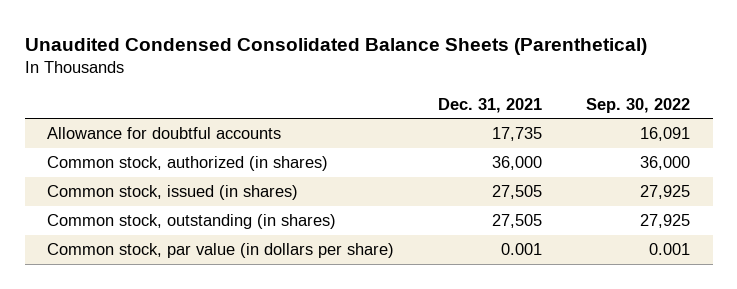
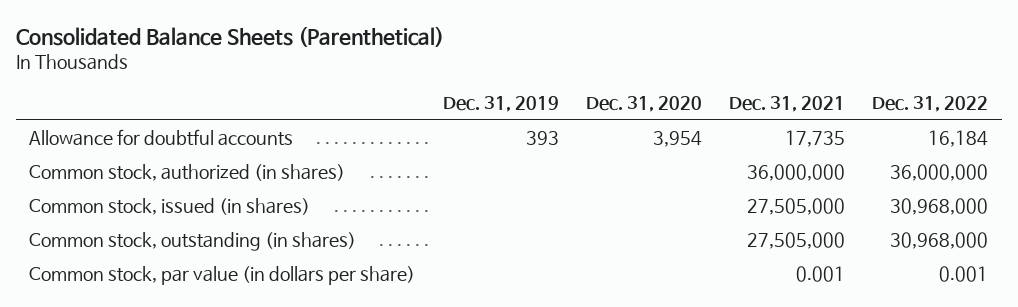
[24,37,647,55] Unaudited Condensed Consolidated Balance Sheets (Parenthetical) -> [15,25,444,47] Consolidated Balance Sheets (Parenthetical)
[586,97,691,113] Sep. 30, 2022 -> none
none -> [442,96,559,113] Dec. 31, 2019
none -> [585,96,702,113] Dec. 31, 2020
none -> [872,96,989,113] Dec. 31, 2022
[492,156,543,171] 36,000 -> [747,164,846,182] 36,000,000
[492,185,543,200] 27,505 -> [747,198,846,216] 27,505,000
[492,214,543,229] 27,505 -> [747,232,846,250] 27,505,000

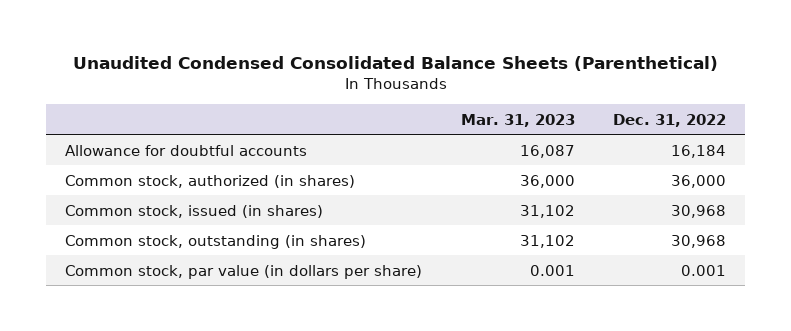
[15,25,444,47] Consolidated Balance Sheets (Parenthetical) -> [72,56,718,72] Unaudited Condensed Consolidated Balance Sheets (Parenthetical)
[442,96,559,113] Dec. 31, 2019 -> none
[585,96,702,113] Dec. 31, 2020 -> none
[729,96,846,113] Dec. 31, 2021 -> none
none -> [460,113,575,127] Mar. 31, 2023
[890,164,989,182] 36,000,000 -> [670,174,726,188] 36,000
[890,198,989,216] 30,968,000 -> [670,204,726,218] 30,968
[890,232,989,250] 30,968,000 -> [670,234,726,248] 30,968

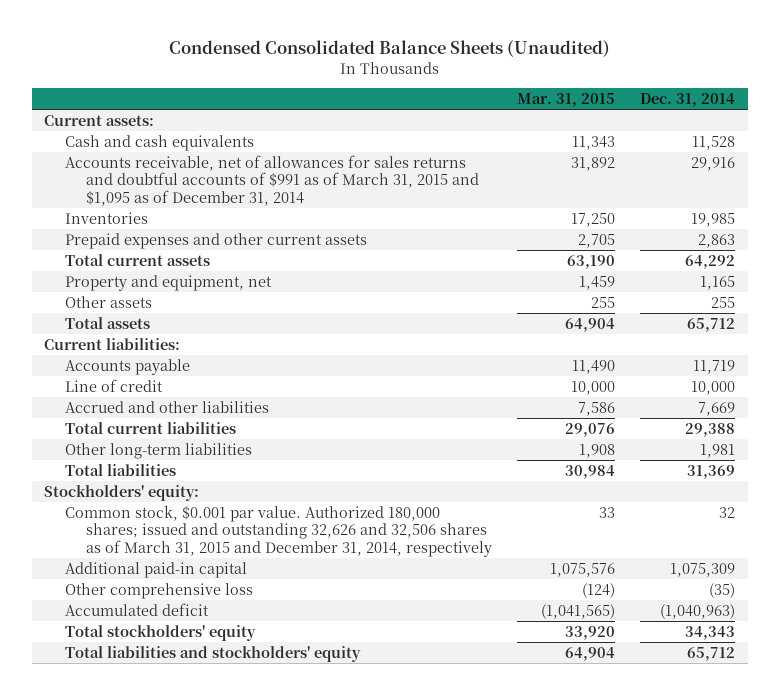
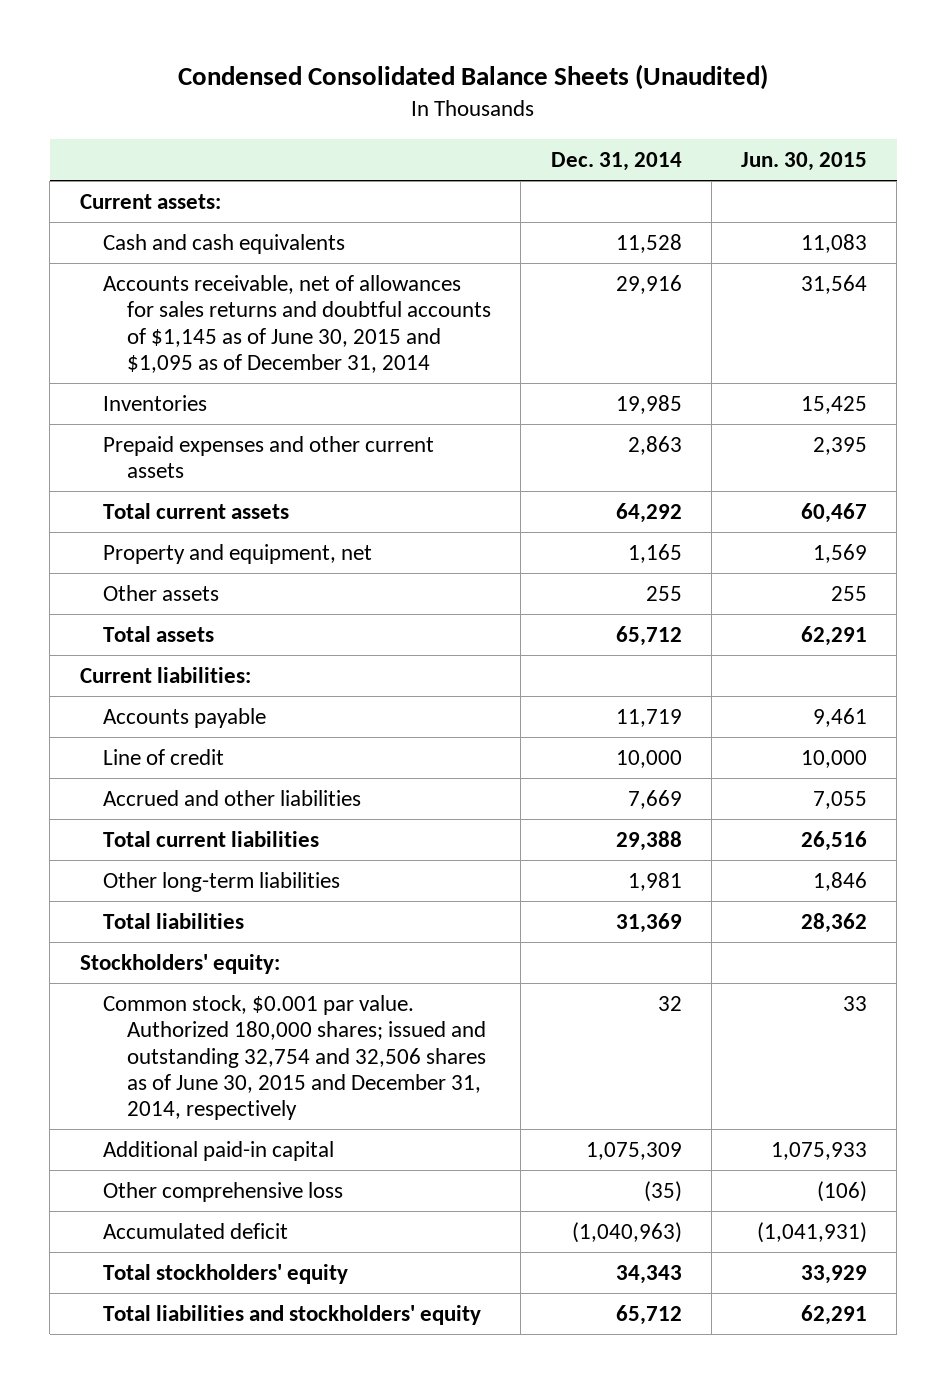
[517,92,616,107] Mar. 31, 2015 -> none
none -> [741,152,868,172] Jun. 30, 2015
[65,154,480,206] Accounts receivable, net of allowances for sales returns and doubtful accounts of $991 as of March 31, 2015 and $1,095 as of December 31, 2014 -> [103,274,491,373] Accounts receivable, net of allowances for sales returns and doubtful accounts of $1,145 as of June 30, 2015 and $1,095 as of December 31, 2014
[65,504,493,557] Common stock, $0.001 par value. Authorized 180,000 shares; issued and outstanding 32,626 and 32,506 shares as of March 31, 2015 and December 31, 2014, respectively -> [103,994,486,1121] Common stock, $0.001 par value. Authorized 180,000 shares; issued and outstanding 32,754 and 32,506 shares as of June 30, 2015 and December 31, 2014, respectively

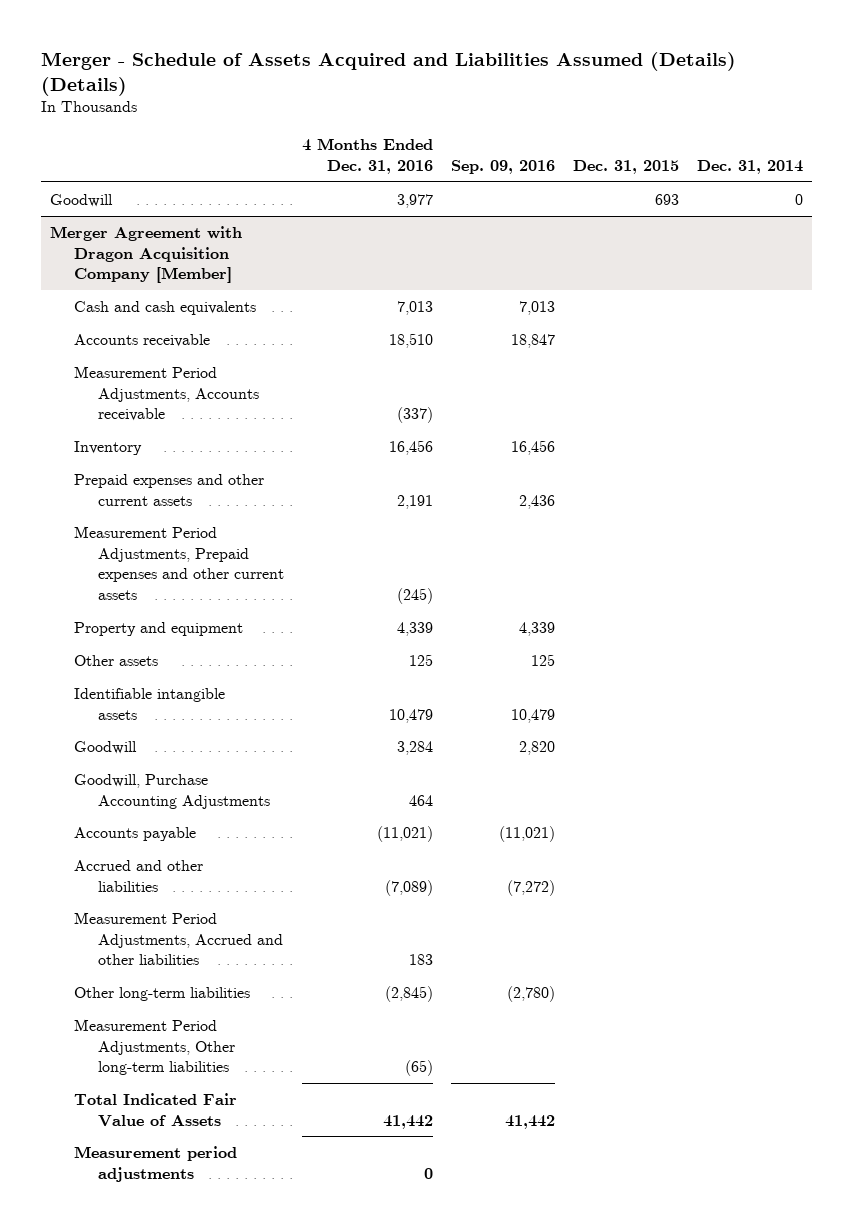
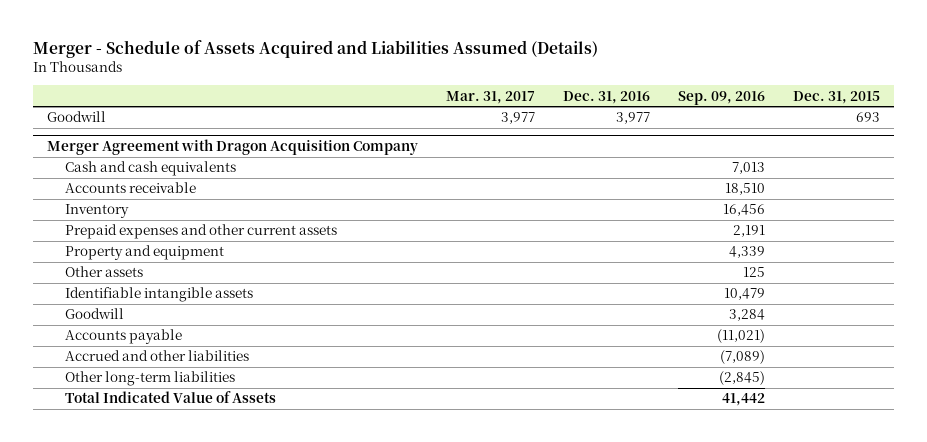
[41,52,737,96] Merger - Schedule of Assets Acquired and Liabilities Assumed (Details) (Details) -> [33,39,599,58] Merger - Schedule of Assets Acquired and Liabilities Assumed (Details)
[302,138,434,174] 4 Months Ended Dec. 31, 2016 -> none
[697,159,804,174] Dec. 31, 2014 -> none
none -> [446,90,536,104] Mar. 31, 2017
none -> [563,90,651,104] Dec. 31, 2016
[50,225,243,284] Merger Agreement with Dragon Acquisition Company [Member] -> [47,139,419,156] Merger Agreement with Dragon Acquisition Company
[74,365,259,422] Measurement Period Adjustments, Accounts receivable -> none
[511,333,556,348] 18,847 -> [724,183,765,196] 18,510
[74,525,284,600] Measurement Period Adjustments, Prepaid expenses and other current assets -> none
[519,494,556,509] 2,436 -> [732,225,765,238] 2,191
[74,773,270,809] Goodwill, Purchase Accounting Adjustments -> none
[519,740,556,755] 2,820 -> [728,309,765,322] 3,284
[74,911,283,966] Measurement Period Adjustments, Accrued and other liabilities -> none
[74,1018,235,1076] Measurement Period Adjustments, Other long-term liabilities -> none
[74,1145,238,1182] Measurement period adjustments -> none
[507,879,556,896] (7,272) -> [719,350,765,365] (7,089)
[507,985,556,1002] (2,780) -> [718,371,765,386] (2,845)
[74,1092,238,1127] Total Indicated Fair Value of Assets -> [65,391,277,404] Total Indicated Value of Assets

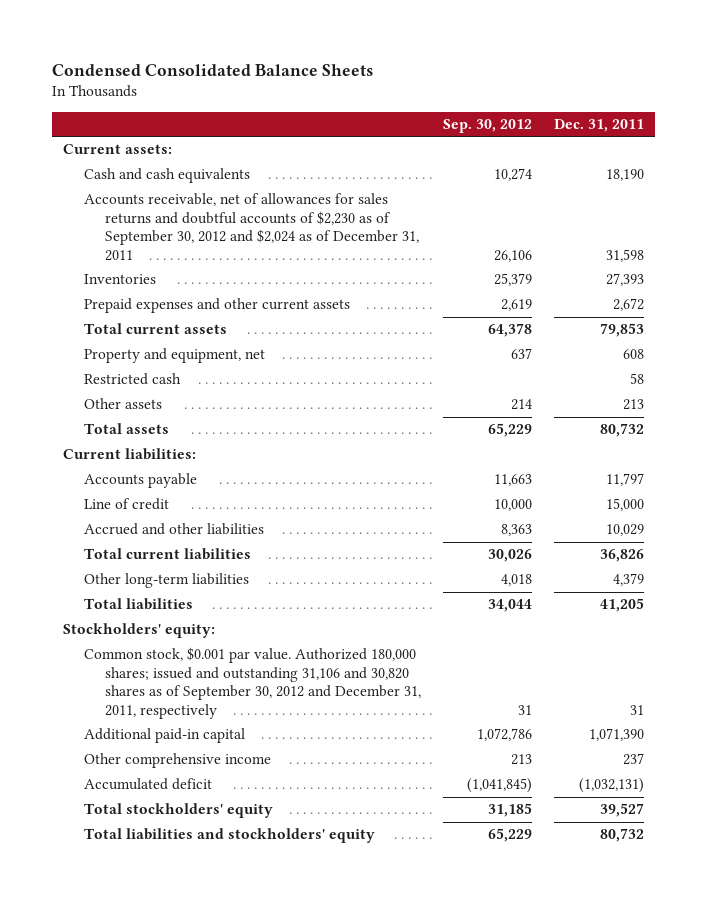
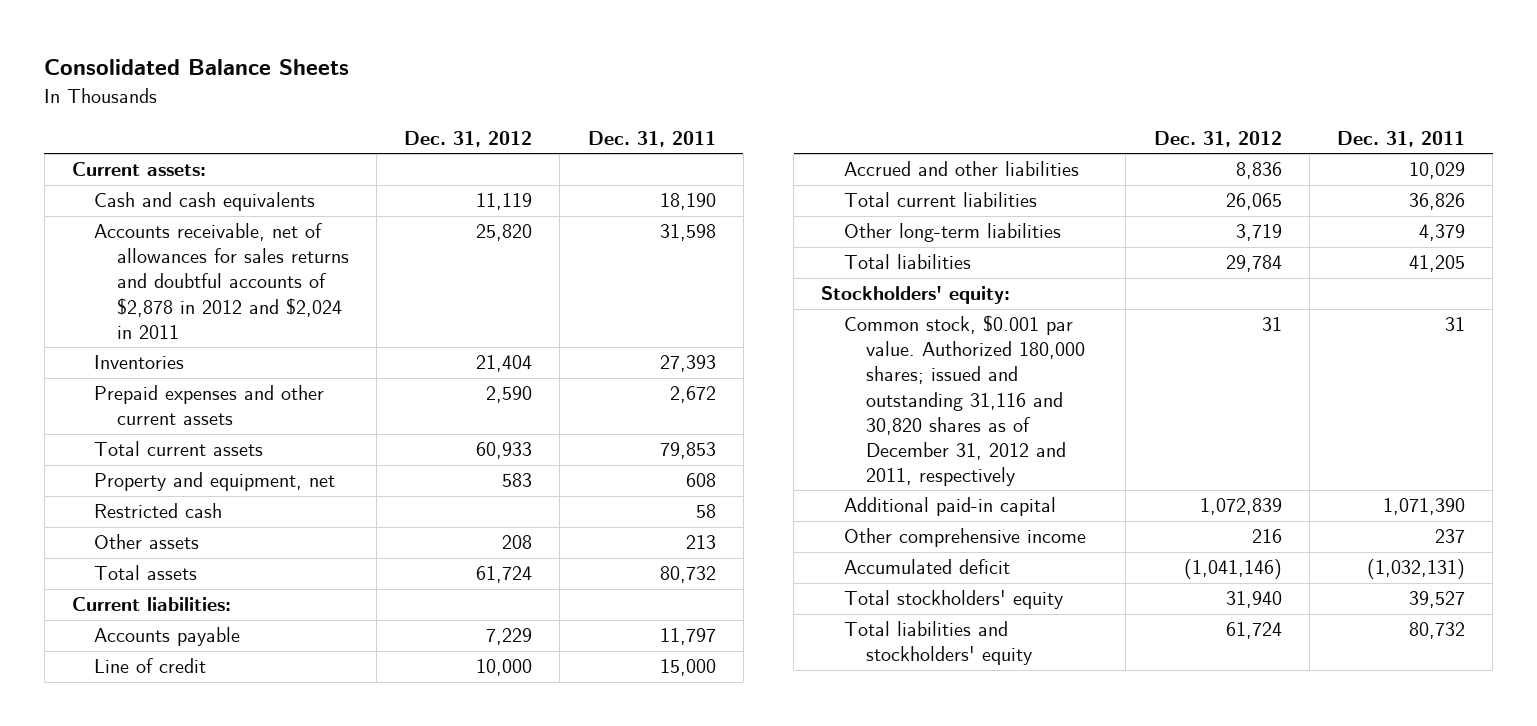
[51,63,373,76] Condensed Consolidated Balance Sheets -> [44,59,350,76] Consolidated Balance Sheets
[442,119,532,134] Sep. 30, 2012 -> none
none -> [404,131,533,148] Dec. 31, 2012
[83,193,419,261] Accounts receivable, net of allowances for sales returns and doubtful accounts of $2,230 as of September 30, 2012 and $2,024 as of December 31, 2011 -> [94,223,349,339] Accounts receivable, net of allowances for sales returns and doubtful accounts of $2,878 in 2012 and $2,024 in 2011
[83,647,421,719] Common stock, $0.001 par value. Authorized 180,000 shares; issued and outstanding 31,106 and 30,820 shares as of September 30, 2012 and December 31, 2011, respectively -> [843,315,1086,486] Common stock, $0.001 par value. Authorized 180,000 shares; issued and outstanding 31,116 and 30,820 shares as of December 31, 2012 and 2011, respectively

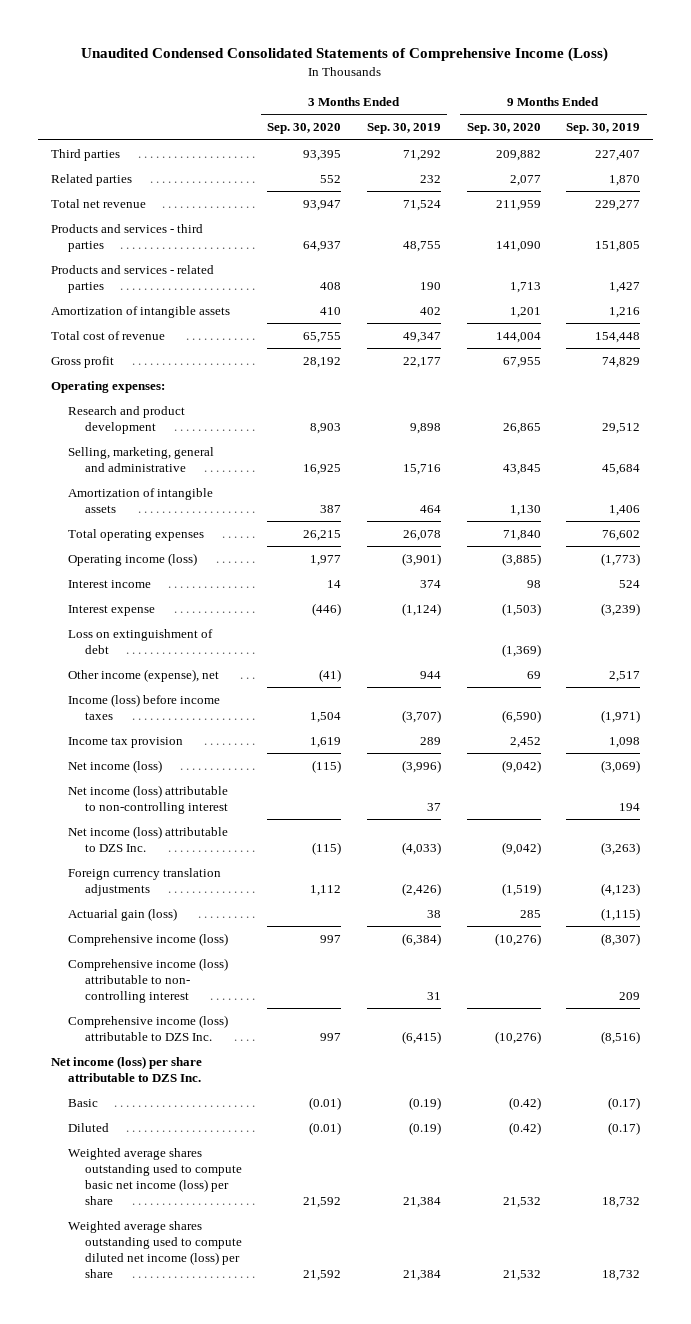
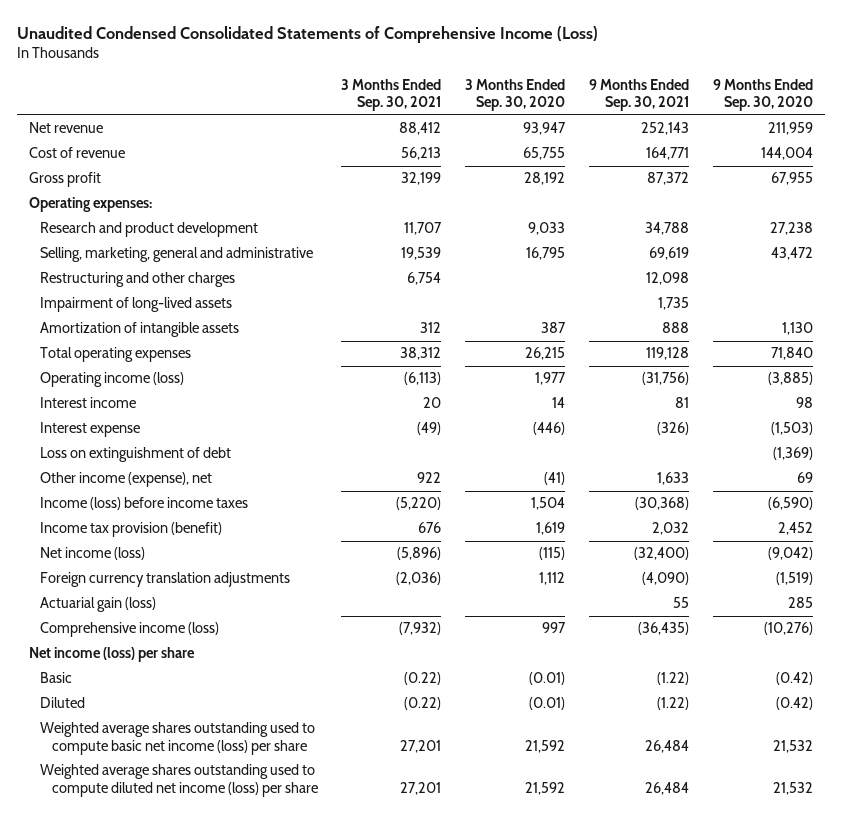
[366,123,441,135] Sep. 30, 2019 -> none
[566,123,641,135] Sep. 30, 2019 -> none
none -> [341,79,442,112] 3 Months Ended Sep. 30, 2021
none -> [588,79,689,112] 9 Months Ended Sep. 30, 2021
[50,148,120,161] Third parties -> none
[50,173,132,186] Related parties -> none
[50,223,203,252] Products and services - third parties -> none
[50,264,214,293] Products and services - related parties -> none
[50,305,230,318] Amortization of intangible assets -> none
[50,198,146,208] Total net revenue -> [28,122,103,134] Net revenue
[50,330,165,340] Total cost of revenue -> [28,147,125,159] Cost of revenue
[310,422,342,434] 8,903 -> [528,222,566,236] 9,033
[502,422,541,434] 26,865 -> [769,222,813,236] 27,238
[303,463,342,475] 16,925 -> [526,247,566,261] 16,795
[502,463,541,475] 43,845 -> [770,247,813,261] 43,472
none -> [40,272,236,288] Restructuring and other charges
none -> [40,297,233,313] Impairment of long-lived assets
[67,736,183,748] Income tax provision -> [40,522,223,538] Income tax provision (benefit)
[67,784,228,814] Net income (loss) attributable to non-controlling interest -> none
[67,825,228,852] Net income (loss) attributable to DZS Inc. -> none
[67,957,228,1003] Comprehensive income (loss) attributable to non- controlling interest -> none
[67,1014,228,1041] Comprehensive income (loss) attributable to DZS Inc. -> none
[50,1055,202,1082] Net income (loss) per share attributable to DZS Inc. -> [28,647,195,663] Net income (loss) per share

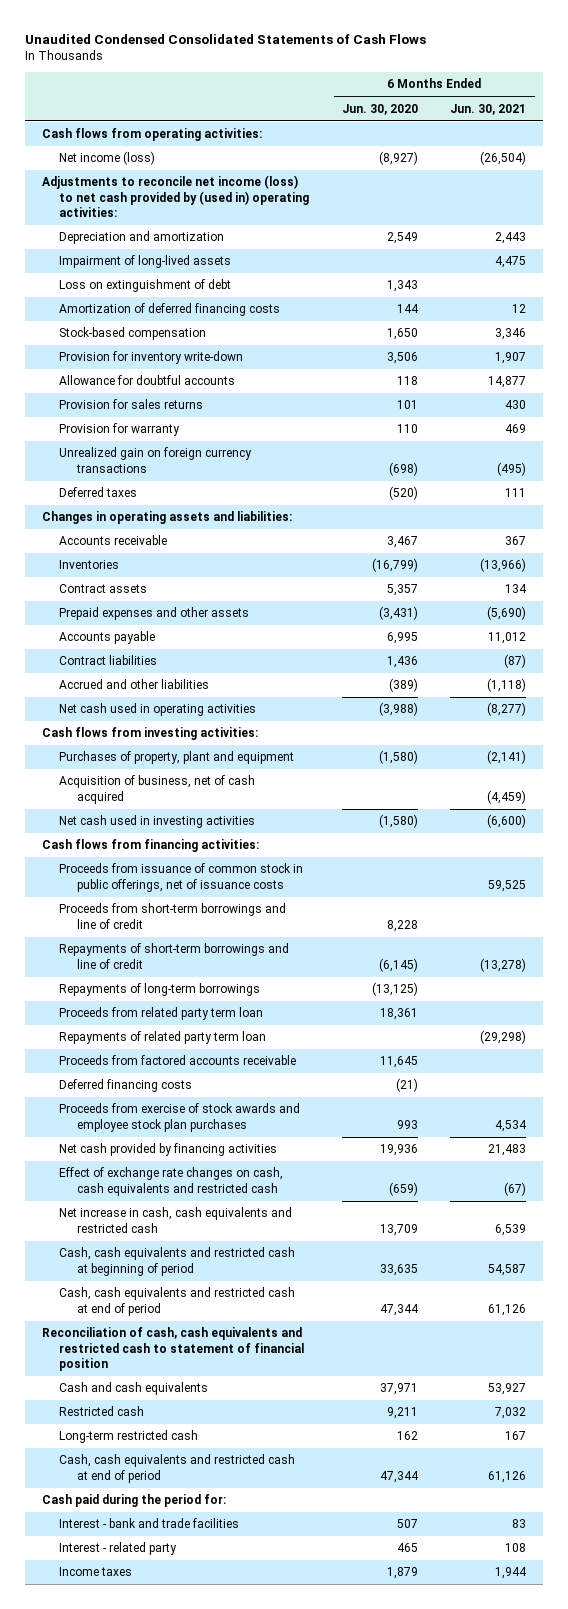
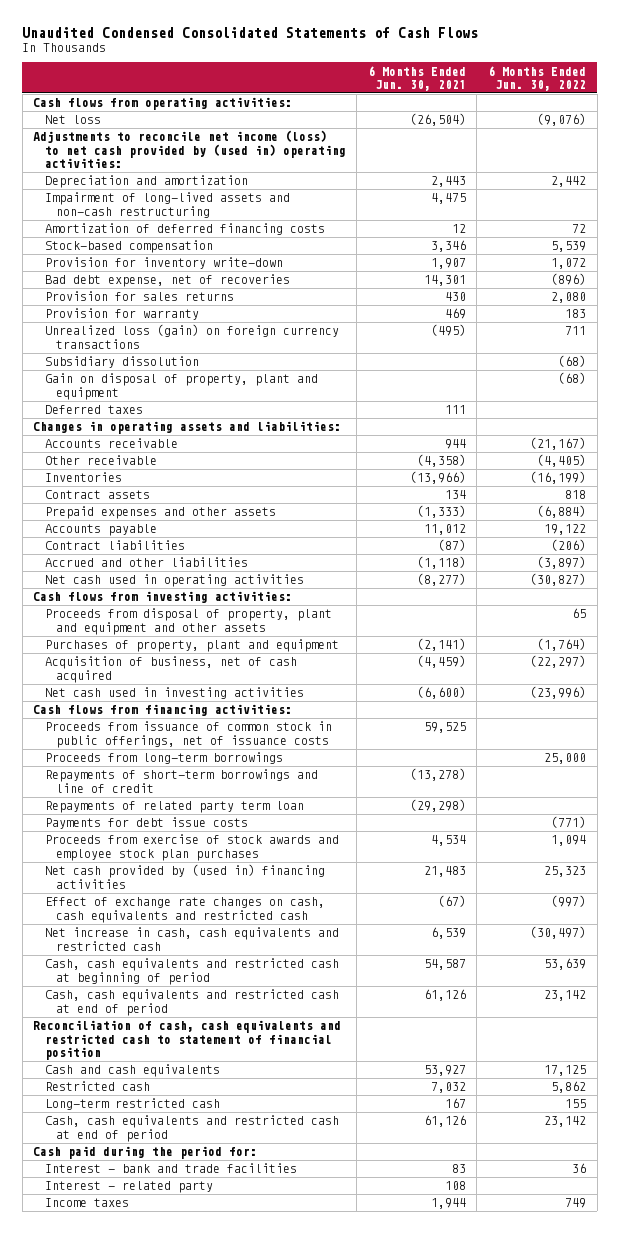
[341,103,418,115] Jun. 30, 2020 -> none
none -> [488,65,587,91] 6 Months Ended Jun. 30, 2022
[59,151,156,166] Net income (loss) -> [44,115,101,125] Net loss
[59,279,232,293] Loss on extinguishment of debt -> none
[59,255,232,269] Impairment of long-lived assets -> [44,192,290,218] Impairment of long-lived assets and non-cash restructuring
[59,375,236,386] Allowance for doubtful accounts -> none
none -> [44,274,290,288] Bad debt expense, net of recoveries
[59,447,253,473] Unrealized gain on foreign currency transactions -> [44,324,339,349] Unrealized loss (gain) on foreign currency transactions
none -> [44,356,199,369] Subsidiary dissolution
none -> [44,373,318,400] Gain on disposal of property, plant and equipment
[505,536,527,546] 367 -> [444,439,466,450] 944
none -> [44,455,157,466] Other receivable
[487,606,527,621] (5,690) -> [416,505,466,519] (1,333)
none -> [44,608,332,635] Proceeds from disposal of property, plant and equipment and other assets
[59,903,287,929] Proceeds from short-term borrowings and line of credit -> none
none -> [44,752,283,765] Proceeds from long-term borrowings
[59,983,261,997] Repayments of long-term borrowings -> none
[59,1007,264,1021] Proceeds from related party term loan -> none
[59,1055,297,1066] Proceeds from factored accounts receivable -> none
[59,1079,193,1093] Deferred financing costs -> none
none -> [44,817,248,830] Payments for debt issue costs
[59,1143,278,1157] Net cash provided by financing activities -> [44,864,325,889] Net cash provided by (used in) financing activities

